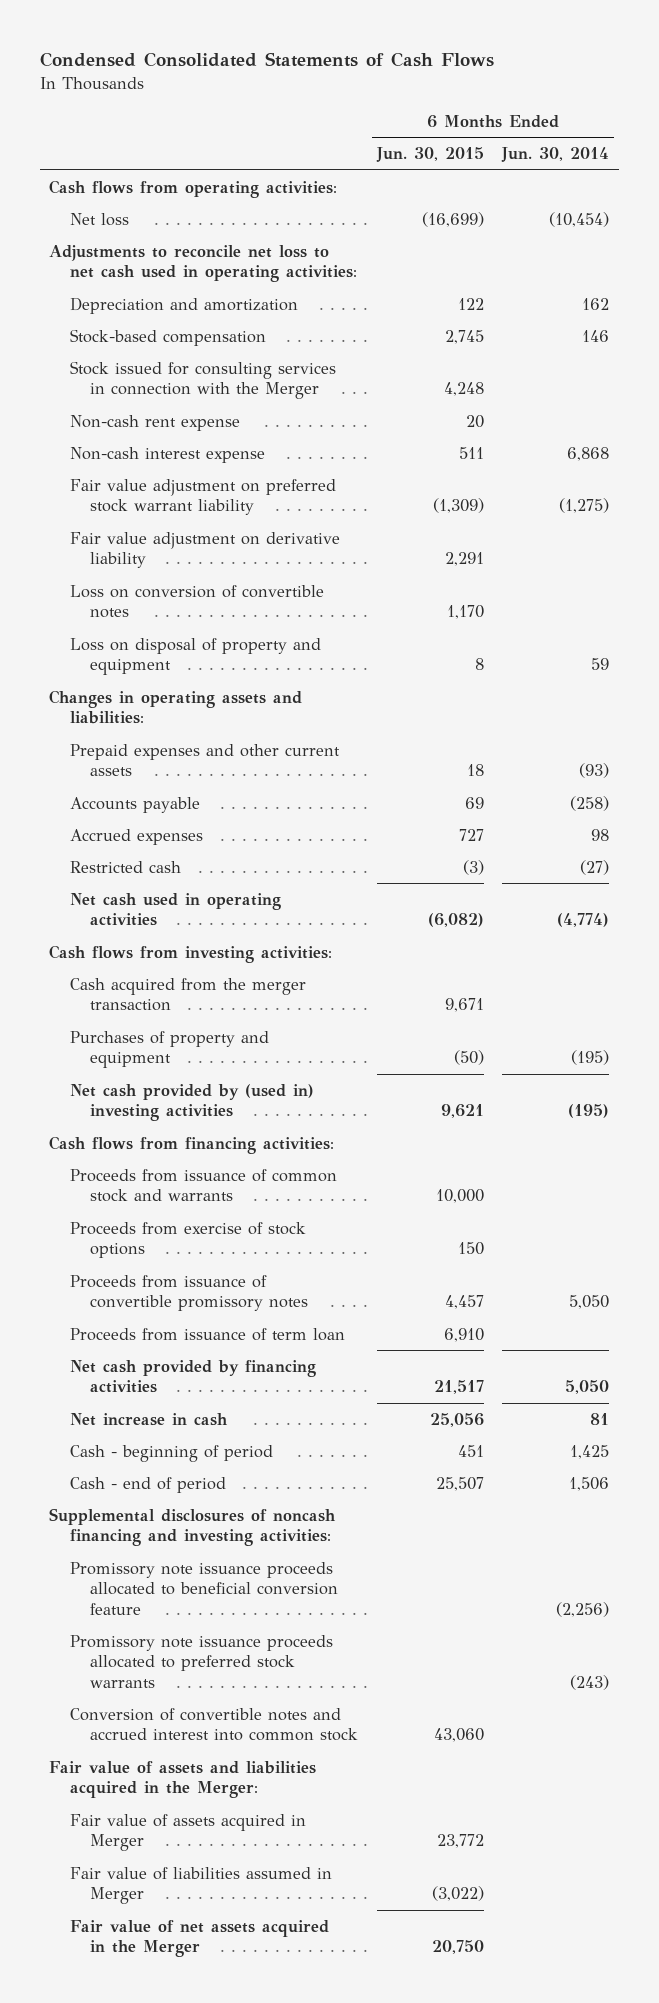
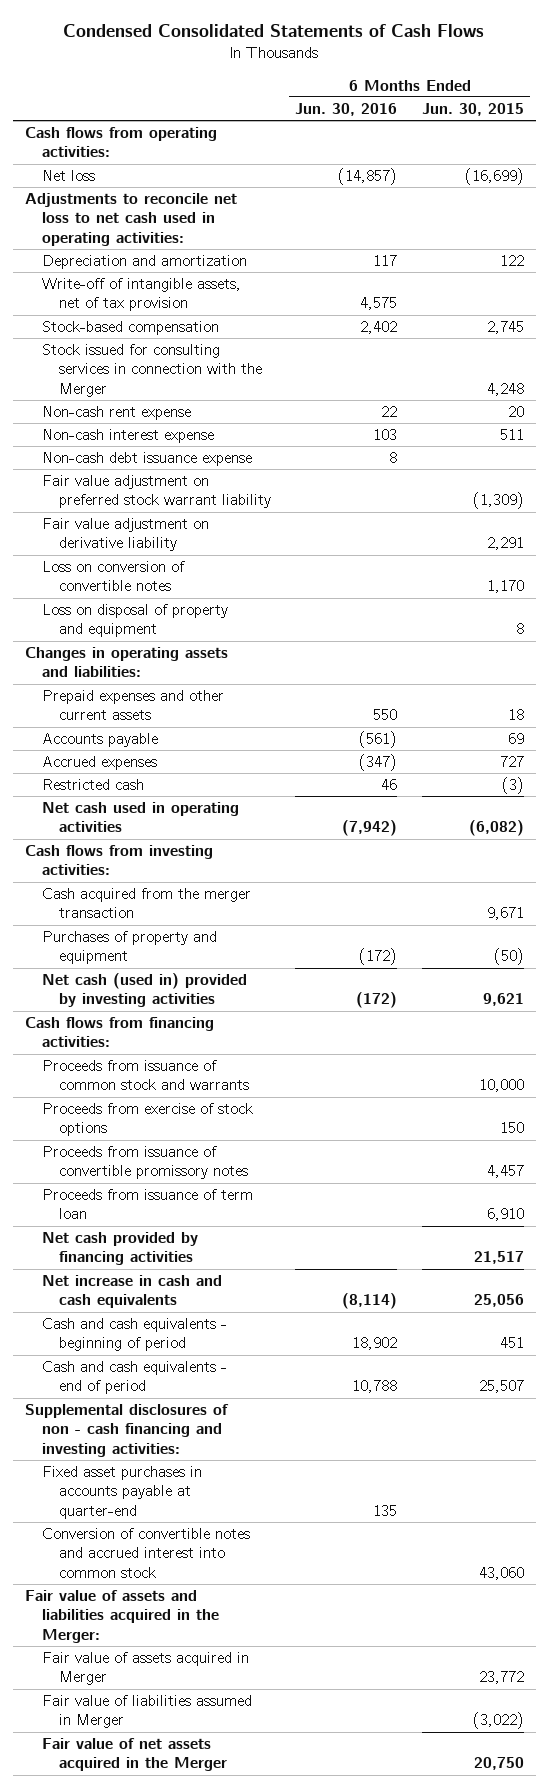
[501,147,610,163] Jun. 30, 2014 -> none
none -> [295,103,398,117] Jun. 30, 2016
none -> [41,278,241,312] Write-off of intangible assets, net of tax provision
none -> [41,452,252,467] Non-cash debt issuance expense
[69,1083,314,1122] Net cash provided by (used in) investing activities -> [41,973,247,1008] Net cash (used in) provided by investing activities
[69,1561,339,1615] Promissory note issuance proceeds allocated to beneficial conversion feature -> none
[69,1634,333,1688] Promissory note issuance proceeds allocated to preferred stock warrants -> none
[69,1412,228,1426] Net increase in cash -> [41,1275,222,1309] Net increase in cash and cash equivalents
[69,1444,273,1462] Cash - beginning of period -> [41,1318,227,1352] Cash and cash equivalents - beginning of period
[69,1476,226,1493] Cash - end of period -> [41,1361,227,1395] Cash and cash equivalents - end of period
[49,1507,337,1547] Supplemental disclosures of noncash financing and investing activities: -> [24,1404,229,1457] Supplemental disclosures of non - cash financing and investing activities:
none -> [41,1466,202,1519] Fixed asset purchases in accounts payable at quarter-end

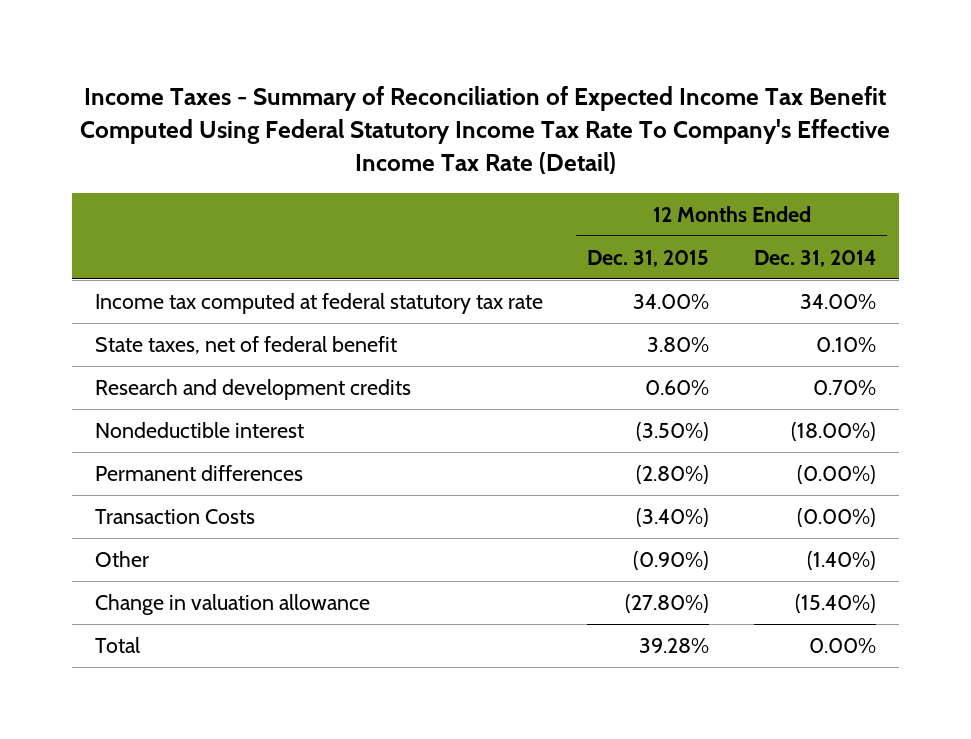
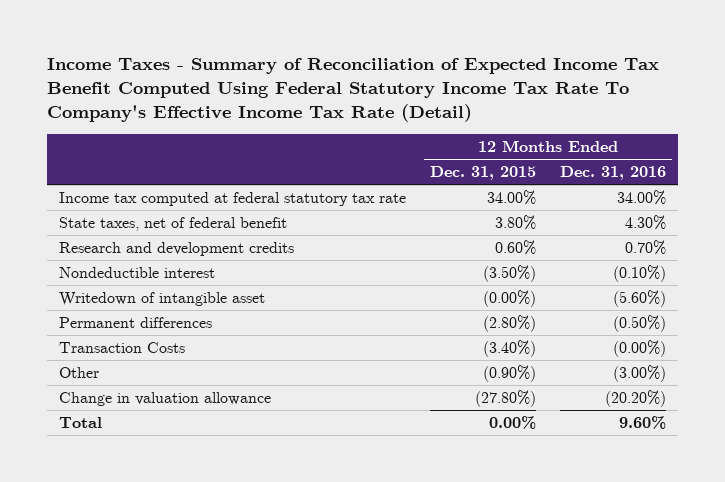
[754,249,877,267] Dec. 31, 2014 -> none
none -> [560,165,667,180] Dec. 31, 2016
none -> [58,291,265,306] Writedown of intangible asset
[639,637,710,653] 39.28% -> [488,415,536,429] 0.00%

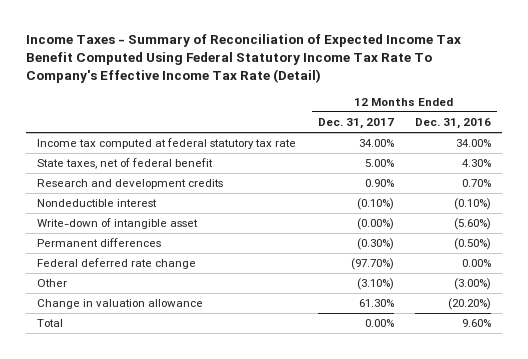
[429,165,536,180] Dec. 31, 2015 -> none
none -> [317,118,394,130] Dec. 31, 2017
[58,291,265,306] Writedown of intangible asset -> [36,218,198,230] Write-down of intangible asset
[58,341,185,353] Transaction Costs -> none
none -> [36,258,196,270] Federal deferred rate change

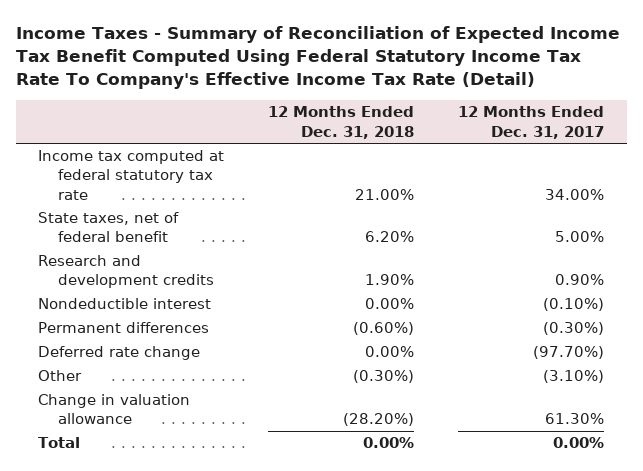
[415,118,492,130] Dec. 31, 2016 -> none
none -> [268,106,415,139] 12 Months Ended Dec. 31, 2018
[36,218,198,230] Write-down of intangible asset -> none
[36,258,196,270] Federal deferred rate change -> [38,346,201,361] Deferred rate change

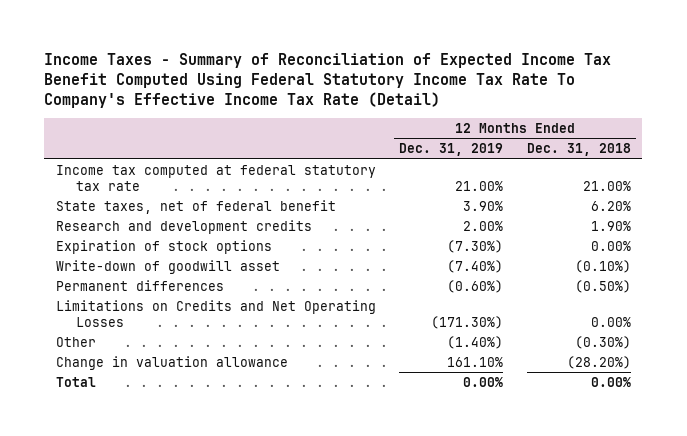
[458,106,605,139] 12 Months Ended Dec. 31, 2017 -> none
none -> [399,143,504,157] Dec. 31, 2019
[38,298,212,310] Nondeductible interest -> none
[38,346,201,361] Deferred rate change -> none
none -> [56,239,273,254] Expiration of stock options
none -> [56,259,281,274] Write-down of goodwill asset
[353,322,415,336] (0.60%) -> [574,279,631,293] (0.50%)
none -> [56,299,377,327] Limitations on Credits and Net Operating Losses

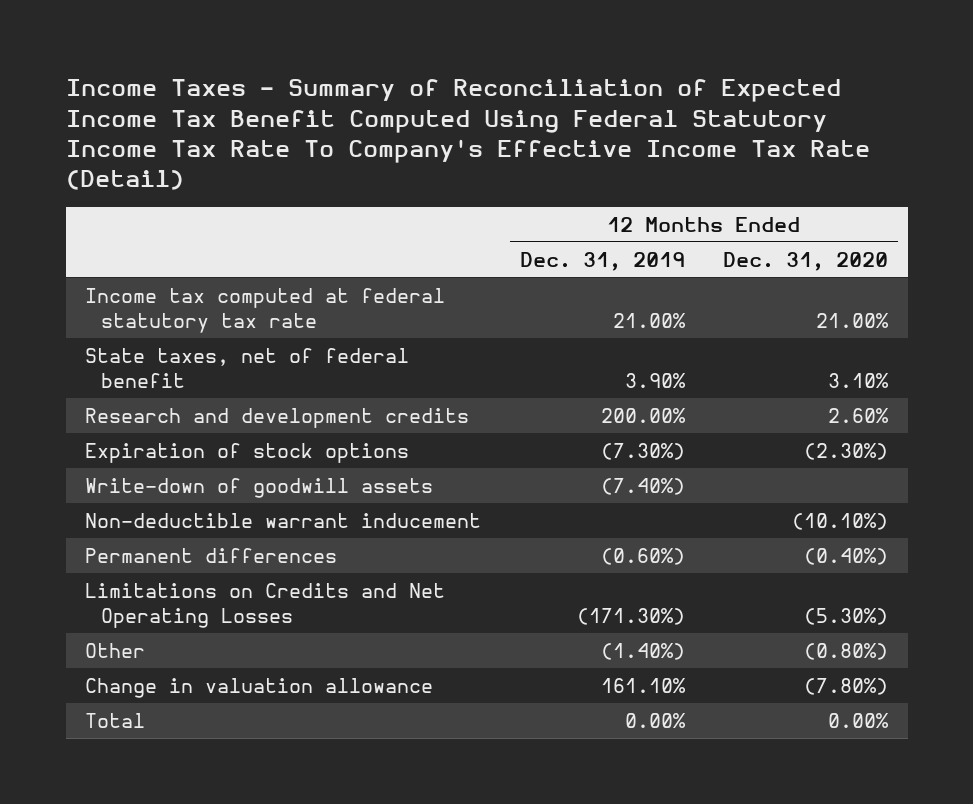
[526,143,631,157] Dec. 31, 2018 -> none
none -> [723,251,889,271] Dec. 31, 2020
[463,220,504,231] 2.00% -> [600,407,686,423] 200.00%
[56,259,281,274] Write-down of goodwill asset -> [85,477,434,498] Write-down of goodwill assets
none -> [85,512,482,528] Non-deductible warrant inducement

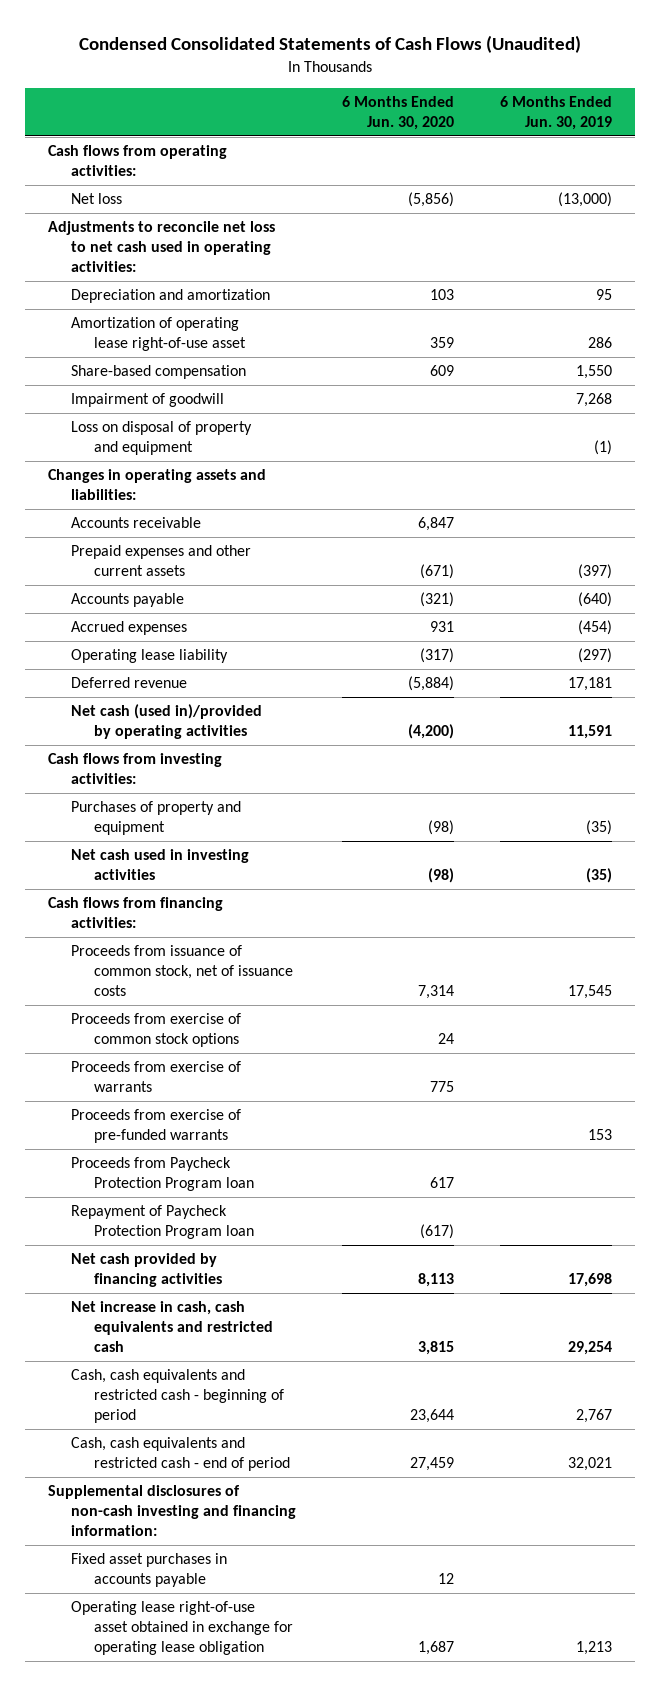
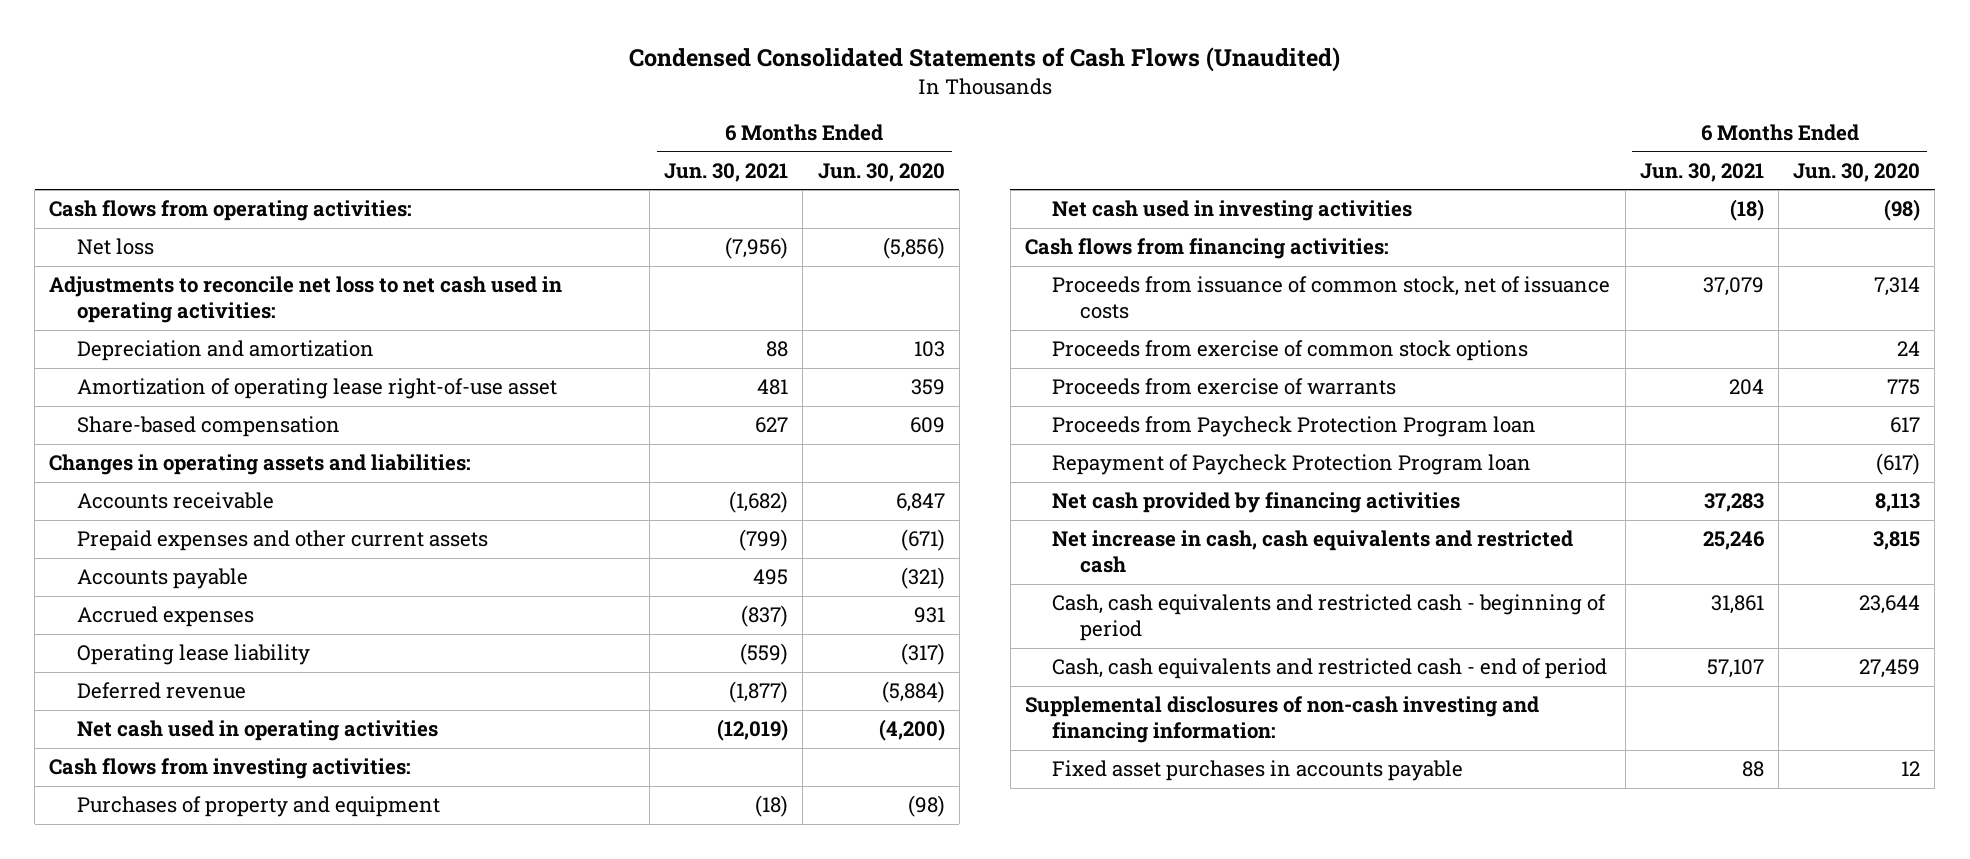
[500,96,613,130] 6 Months Ended Jun. 30, 2019 -> none
none -> [664,163,789,183] Jun. 30, 2021
[70,393,224,408] Impairment of goodwill -> none
[70,421,252,456] Loss on disposal of property and equipment -> none
[70,704,262,740] Net cash (used in)/provided by operating activities -> [76,720,438,742] Net cash used in operating activities
[70,1109,241,1144] Proceeds from exercise of pre-funded warrants -> none
[70,1601,293,1655] Operating lease right-of-use asset obtained in exchange for operating lease obligation -> none

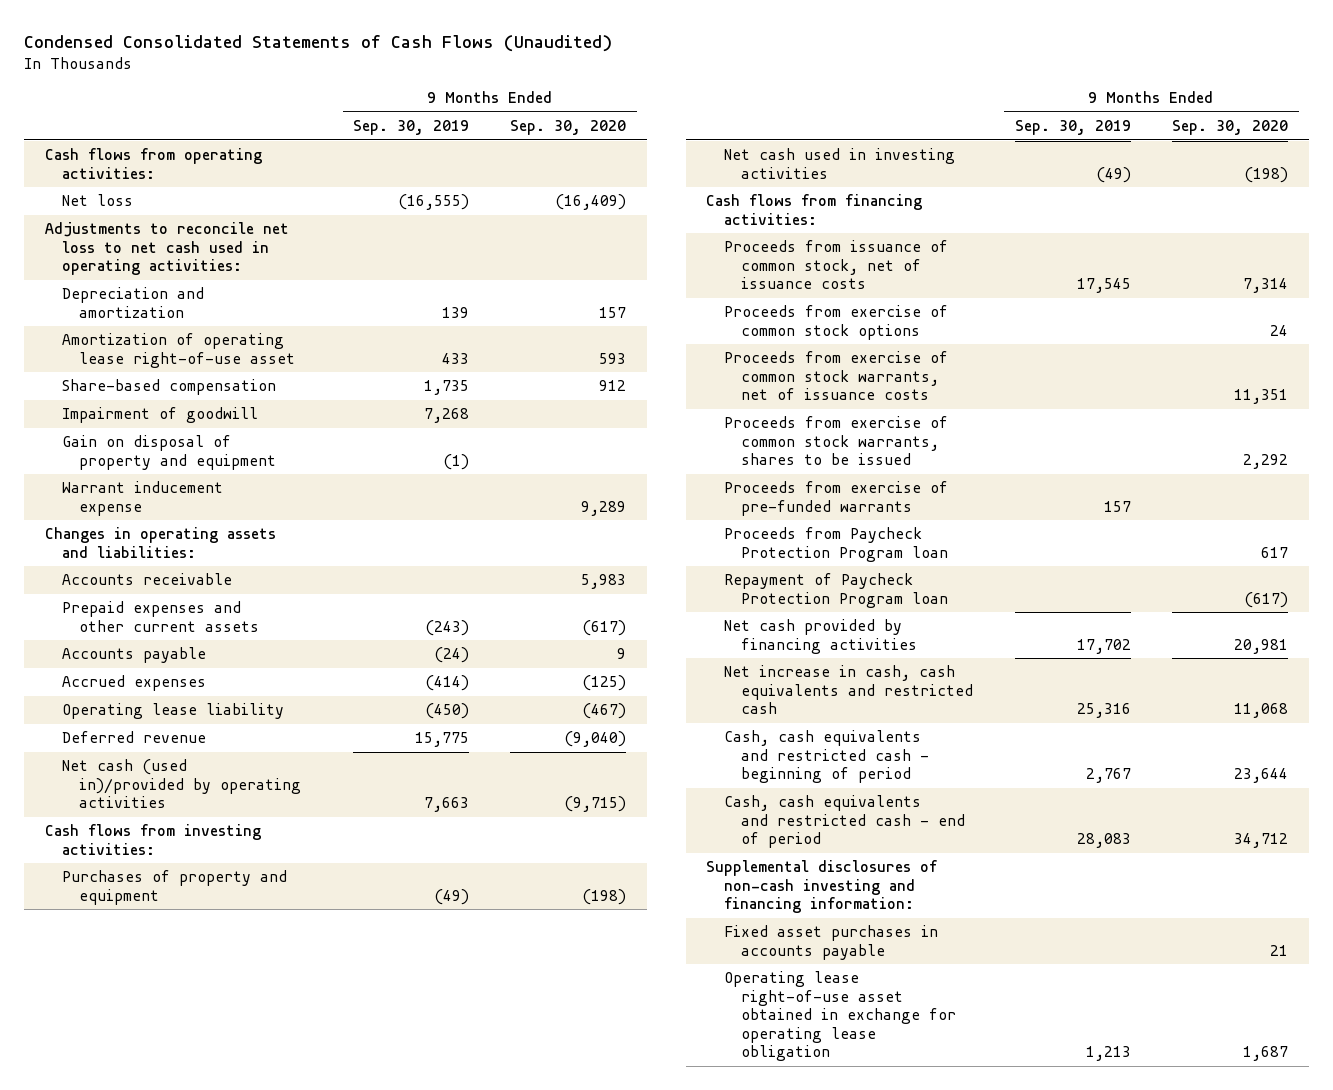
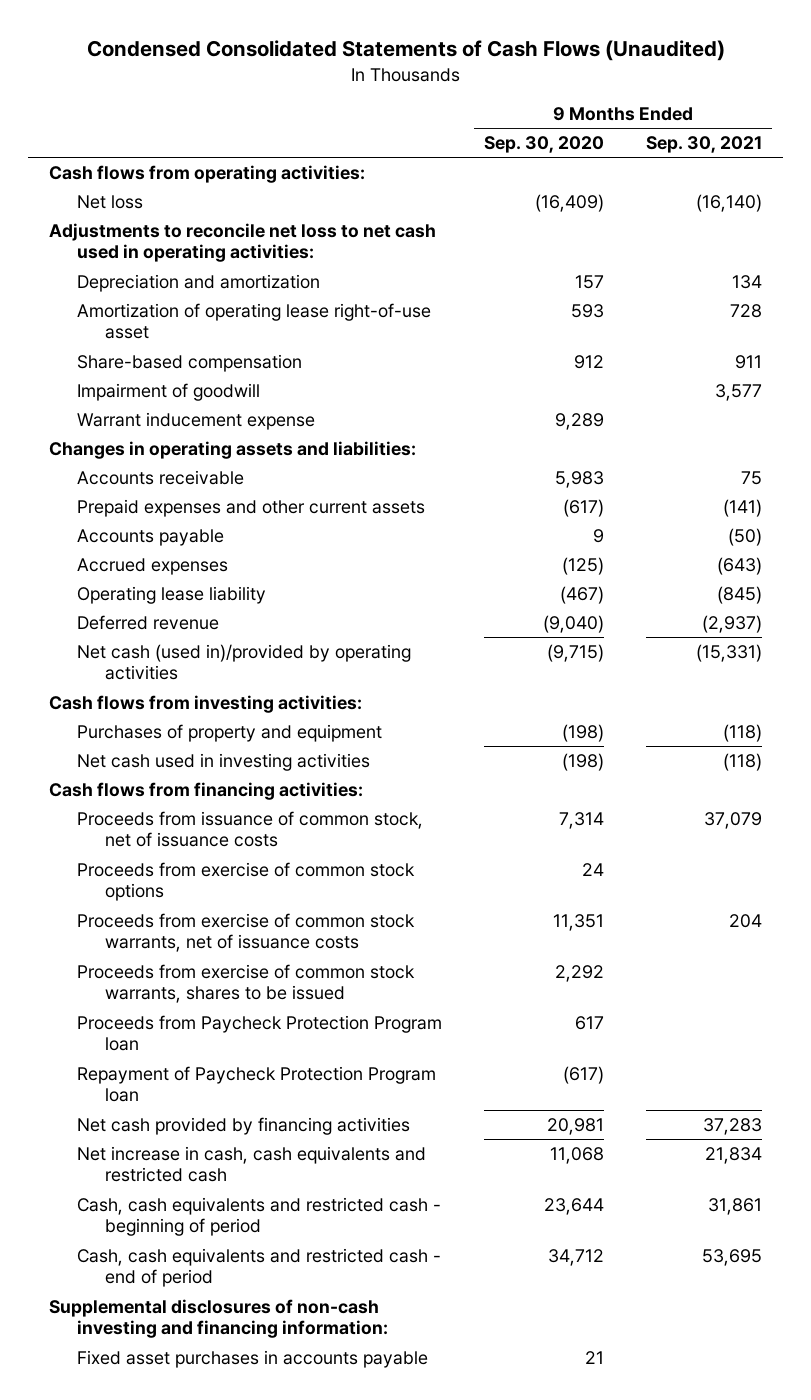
[352,120,469,136] Sep. 30, 2019 -> none
none -> [645,136,762,154] Sep. 30, 2021
[62,435,277,470] Gain on disposal of property and equipment -> none
[723,481,948,516] Proceeds from exercise of pre-funded warrants -> none
[723,971,957,1062] Operating lease right-of-use asset obtained in exchange for operating lease obligation -> none

